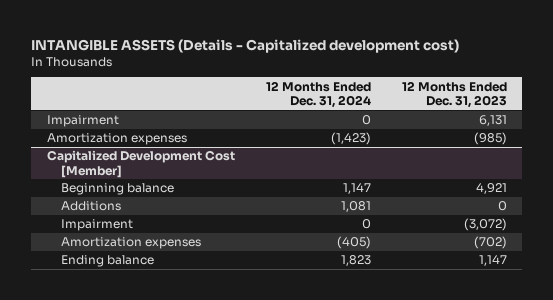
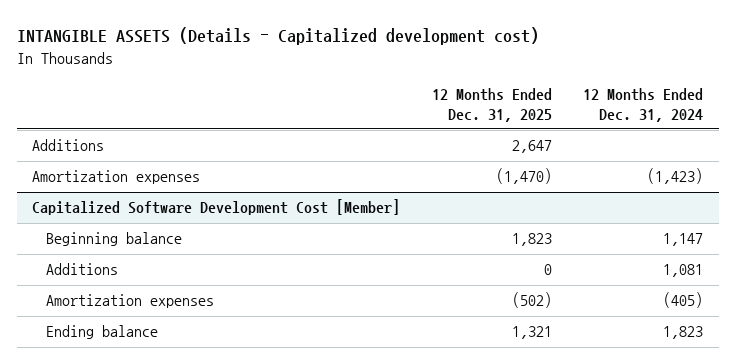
[401,80,507,108] 12 Months Ended Dec. 31, 2023 -> none
none -> [431,87,552,122] 12 Months Ended Dec. 31, 2025
[46,115,119,128] Impairment -> none
none -> [32,139,105,152] Additions
[46,150,235,178] Capitalized Development Cost [Member] -> [32,199,401,216] Capitalized Software Development Cost [Member]
[60,219,133,232] Impairment -> none

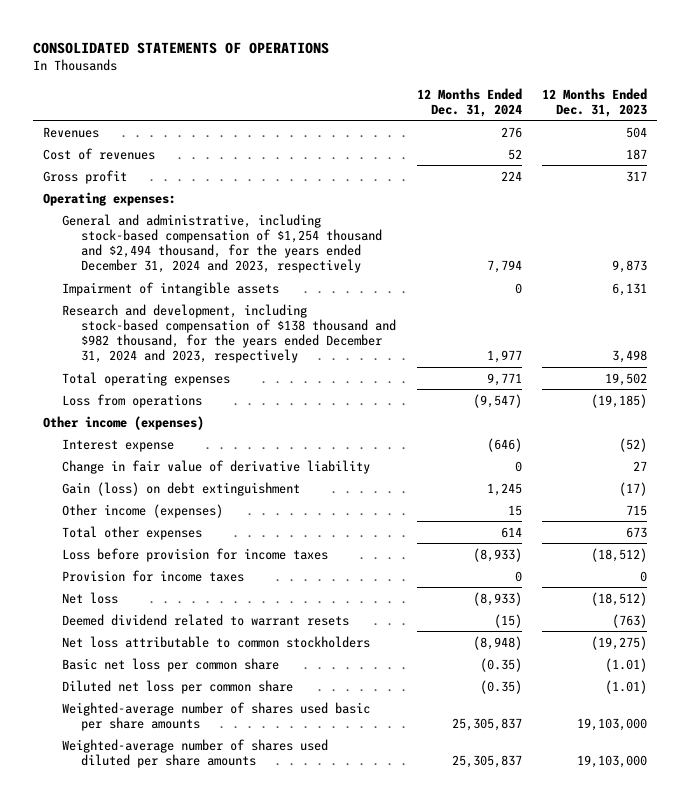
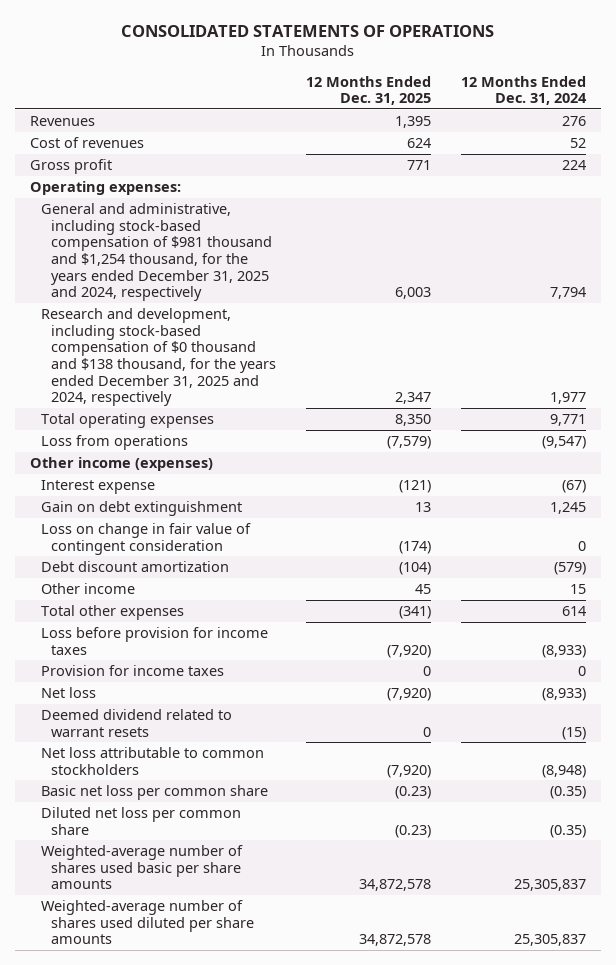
[542,87,648,117] 12 Months Ended Dec. 31, 2023 -> none
none -> [306,75,432,106] 12 Months Ended Dec. 31, 2025
[62,281,280,296] Impairment of intangible assets -> none
[62,213,383,273] General and administrative, including stock-based compensation of $1,254 thousand and $2,494 thousand, for the years ended December 31, 2024 and 2023, respectively -> [40,203,273,302] General and administrative, including stock-based compensation of $981 thousand and $1,254 thousand, for the years ended December 31, 2025 and 2024, respectively
[62,303,397,363] Research and development, including stock-based compensation of $138 thousand and $982 thousand, for the years ended December 31, 2024 and 2023, respectively -> [40,308,277,407] Research and development, including stock-based compensation of $0 thousand and $138 thousand, for the years ended December 31, 2025 and 2024, respectively
[62,459,371,474] Change in fair value of derivative liability -> none
[486,437,522,452] (646) -> [561,480,586,494] (67)
[62,481,301,496] Gain (loss) on debt extinguishment -> [40,501,242,517] Gain on debt extinguishment
none -> [40,523,251,555] Loss on change in fair value of contingent consideration
none -> [40,561,229,573] Debt discount amortization
[62,503,224,518] Other income (expenses) -> [40,583,135,595] Other income

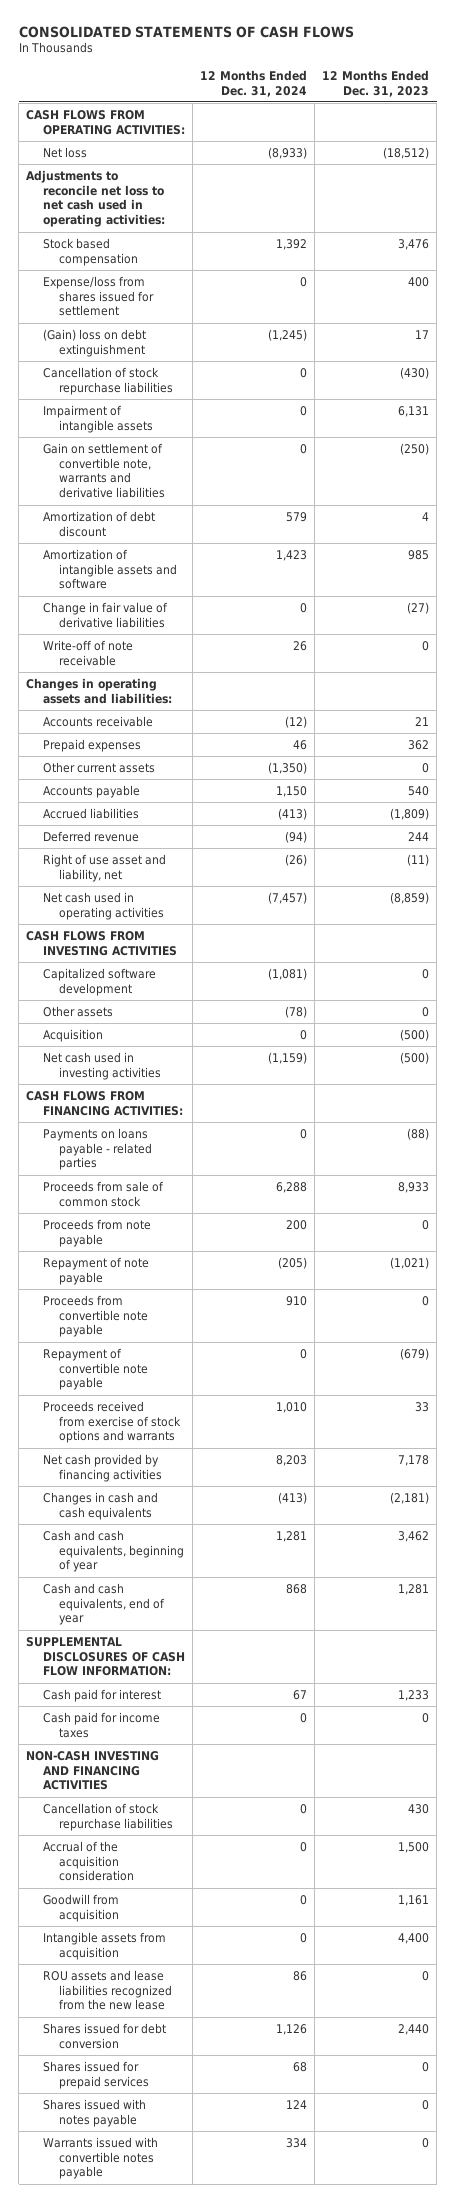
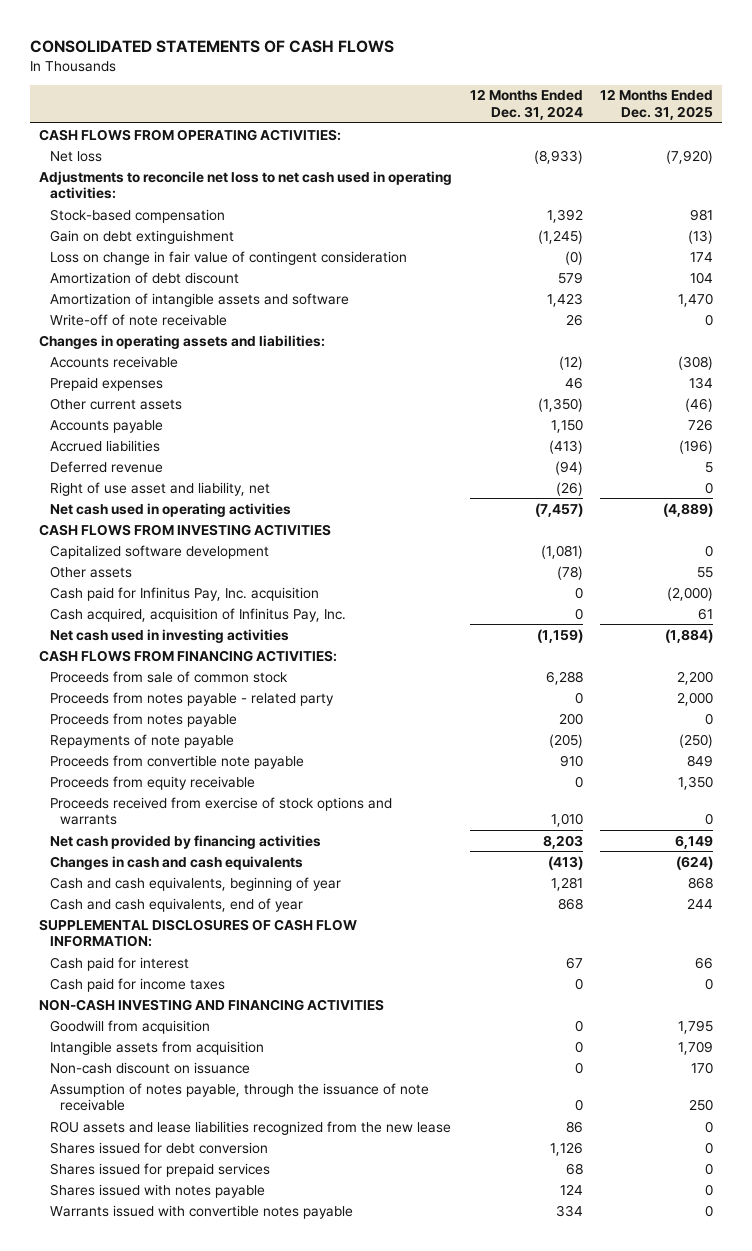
[322,69,430,97] 12 Months Ended Dec. 31, 2023 -> none
none -> [600,89,714,120] 12 Months Ended Dec. 31, 2025
[42,275,155,317] Expense/loss from shares issued for settlement -> none
[42,366,174,395] Cancellation of stock repurchase liabilities -> none
[42,404,154,433] Impairment of intangible assets -> none
[42,442,166,499] Gain on settlement of convertible note, warrants and derivative liabilities -> none
[42,237,139,266] Stock based compensation -> [49,208,225,223] Stock-based compensation
[42,328,146,357] (Gain) loss on debt extinguishment -> [49,229,234,244] Gain on debt extinguishment
none -> [49,250,407,265] Loss on change in fair value of contingent consideration
[42,601,168,628] Change in fair value of derivative liabilities -> none
[42,1028,103,1042] Acquisition -> [49,586,319,601] Cash paid for Infinitus Pay, Inc. acquisition
none -> [49,607,346,622] Cash acquired, acquisition of Infinitus Pay, Inc.
[42,1127,153,1171] Payments on loans payable - related parties -> none
none -> [49,691,334,706] Proceeds from notes payable - related party
[42,1218,151,1247] Proceeds from note payable -> [49,712,237,727] Proceeds from notes payable
[42,1256,149,1285] Repayment of note payable -> [49,733,234,748] Repayments of note payable
[42,1347,149,1391] Repayment of convertible note payable -> none
none -> [49,775,255,790] Proceeds from equity receivable
[42,1802,174,1831] Cancellation of stock repurchase liabilities -> none
[42,1840,135,1882] Accrual of the acquisition consideration -> none
none -> [49,1061,250,1074] Non-cash discount on issuance
none -> [49,1082,429,1112] Assumption of notes payable, through the issuance of note receivable

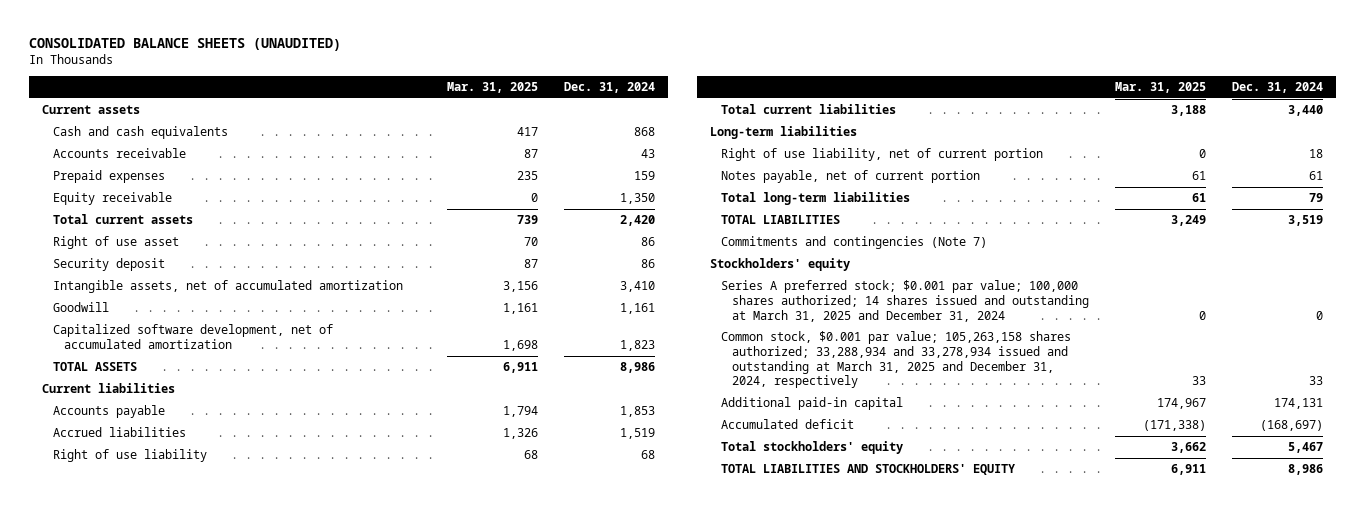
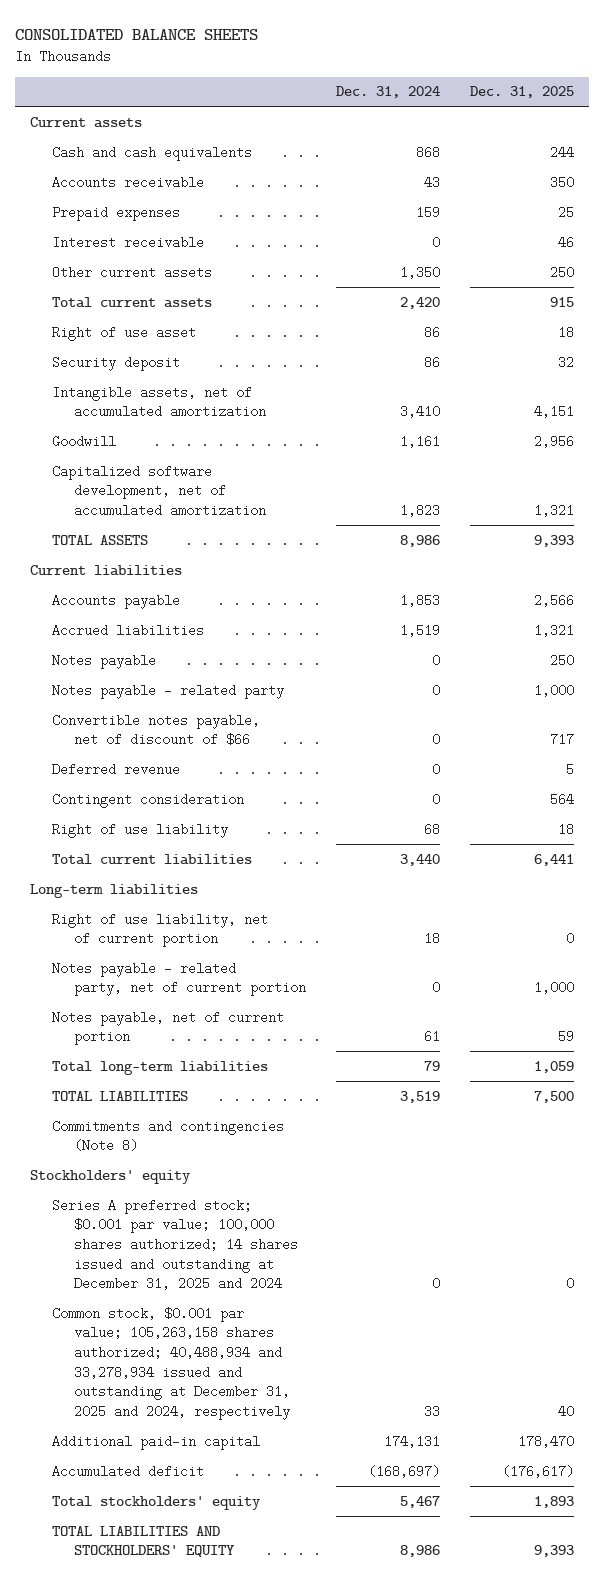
[29,37,342,51] CONSOLIDATED BALANCE SHEETS (UNAUDITED) -> [15,28,259,40] CONSOLIDATED BALANCE SHEETS
[446,82,538,94] Mar. 31, 2025 -> none
none -> [469,86,574,99] Dec. 31, 2025
none -> [52,235,205,249] Interest receivable
[53,192,173,206] Equity receivable -> [52,265,213,279] Other current assets
none -> [52,653,157,669] Notes payable
none -> [52,683,285,699] Notes payable - related party
none -> [52,713,261,747] Convertible notes payable, net of discount of $66
none -> [52,762,181,776] Deferred revenue
none -> [52,792,245,808] Contingent consideration
none -> [52,961,307,997] Notes payable - related party, net of current portion
[721,236,988,250] Commitments and contingencies (Note 7) -> [52,1119,285,1153] Commitments and contingencies (Note 8)
[721,280,1089,322] Series A preferred stock; $0.001 par value; 100,000 shares authorized; 14 shares issued and outstanding at March 31, 2025 and December 31, 2024 -> [52,1198,299,1291] Series A preferred stock; $0.001 par value; 100,000 shares authorized; 14 shares issued and outstanding at December 31, 2025 and 2024
[721,331,1072,389] Common stock, $0.001 par value; 105,263,158 shares authorized; 33,288,934 and 33,278,934 issued and outstanding at March 31, 2025 and December 31, 2024, respectively -> [52,1306,291,1420] Common stock, $0.001 par value; 105,263,158 shares authorized; 40,488,934 and 33,278,934 issued and outstanding at December 31, 2025 and 2024, respectively

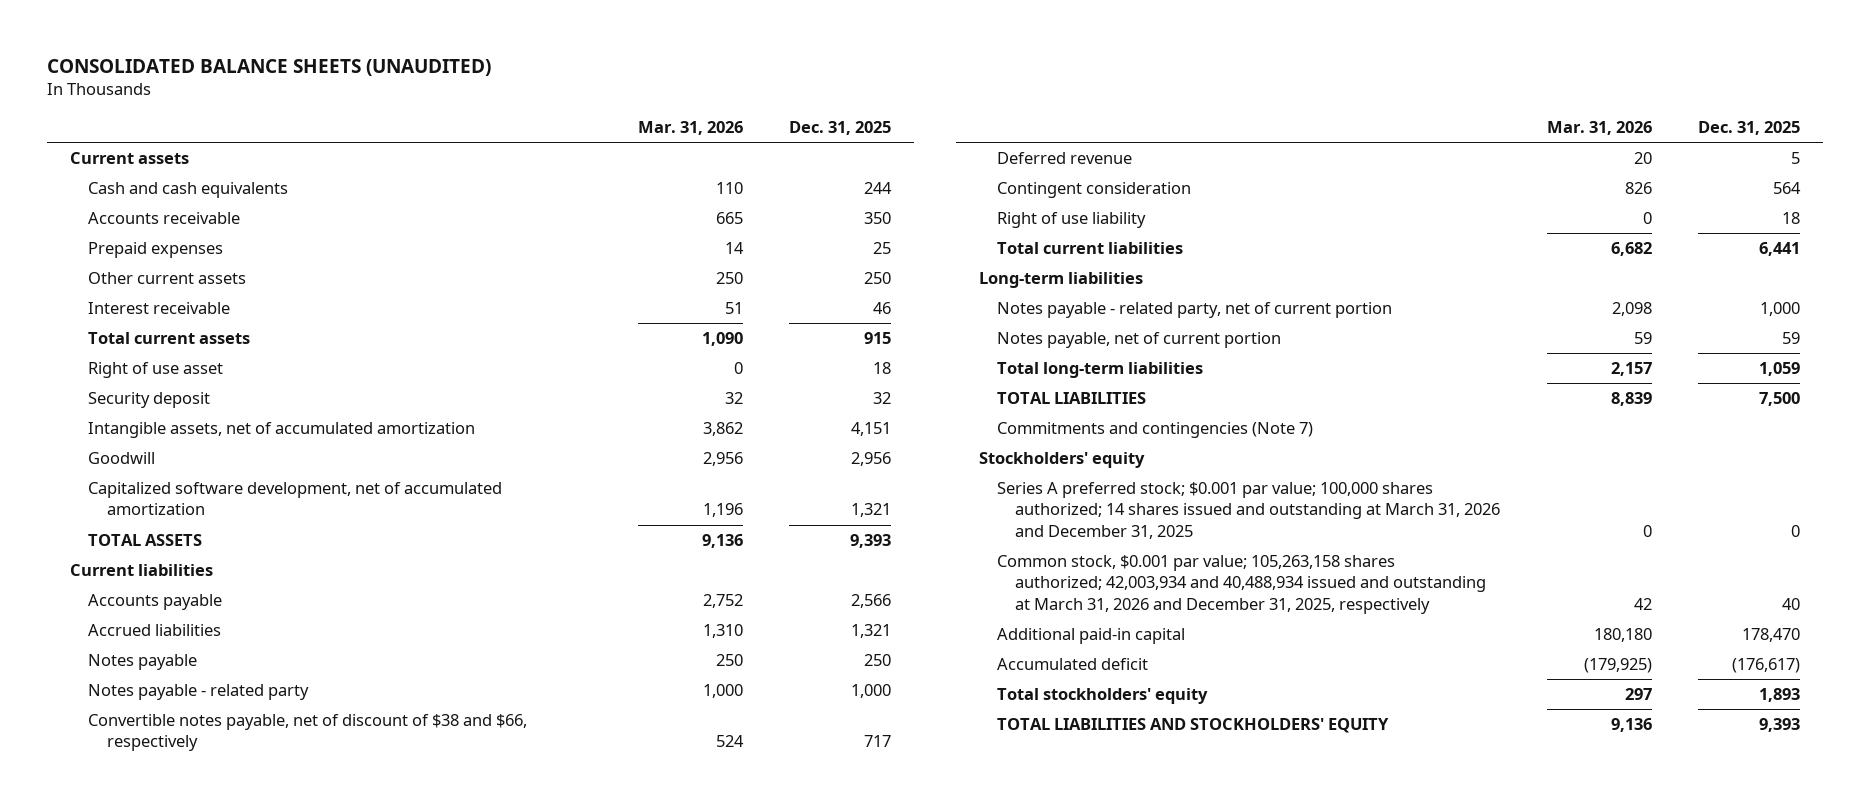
[15,28,259,40] CONSOLIDATED BALANCE SHEETS -> [46,58,491,76] CONSOLIDATED BALANCE SHEETS (UNAUDITED)
[336,86,441,99] Dec. 31, 2024 -> none
none -> [637,121,743,136] Mar. 31, 2026
[52,235,205,249] Interest receivable -> [88,302,231,315] Interest receivable
[52,713,261,747] Convertible notes payable, net of discount of $66 -> [88,714,528,752] Convertible notes payable, net of discount of $38 and $66, respectively
[52,912,269,948] Right of use liability, net of current portion -> none
[52,1119,285,1153] Commitments and contingencies (Note 8) -> [997,422,1314,439] Commitments and contingencies (Note 7)
[52,1198,299,1291] Series A preferred stock; $0.001 par value; 100,000 shares authorized; 14 shares issued and outstanding at December 31, 2025 and 2024 -> [997,482,1501,539] Series A preferred stock; $0.001 par value; 100,000 shares authorized; 14 shares issued and outstanding at March 31, 2026 and December 31, 2025
[52,1306,291,1420] Common stock, $0.001 par value; 105,263,158 shares authorized; 40,488,934 and 33,278,934 issued and outstanding at December 31, 2025 and 2024, respectively -> [997,555,1487,614] Common stock, $0.001 par value; 105,263,158 shares authorized; 42,003,934 and 40,488,934 issued and outstanding at March 31, 2026 and December 31, 2025, respectively

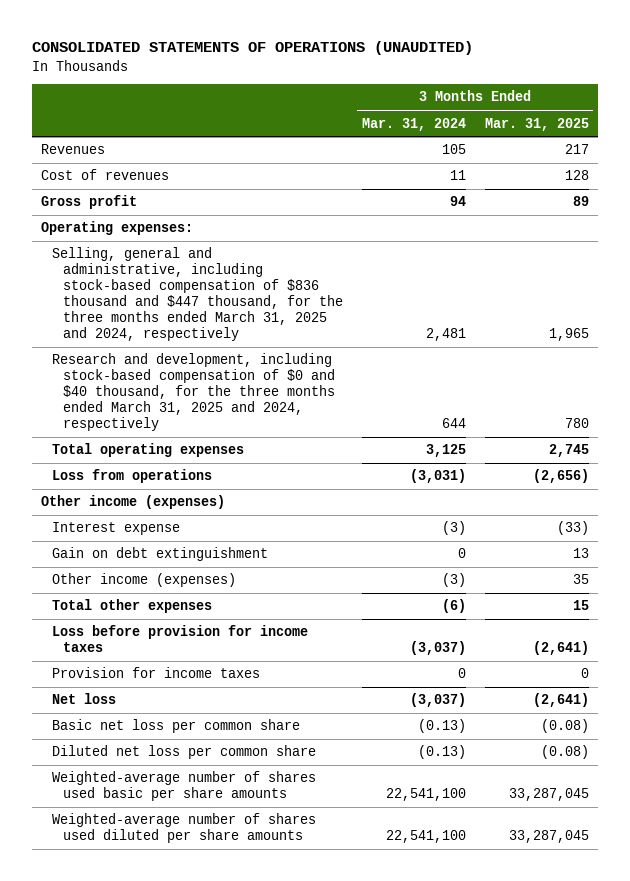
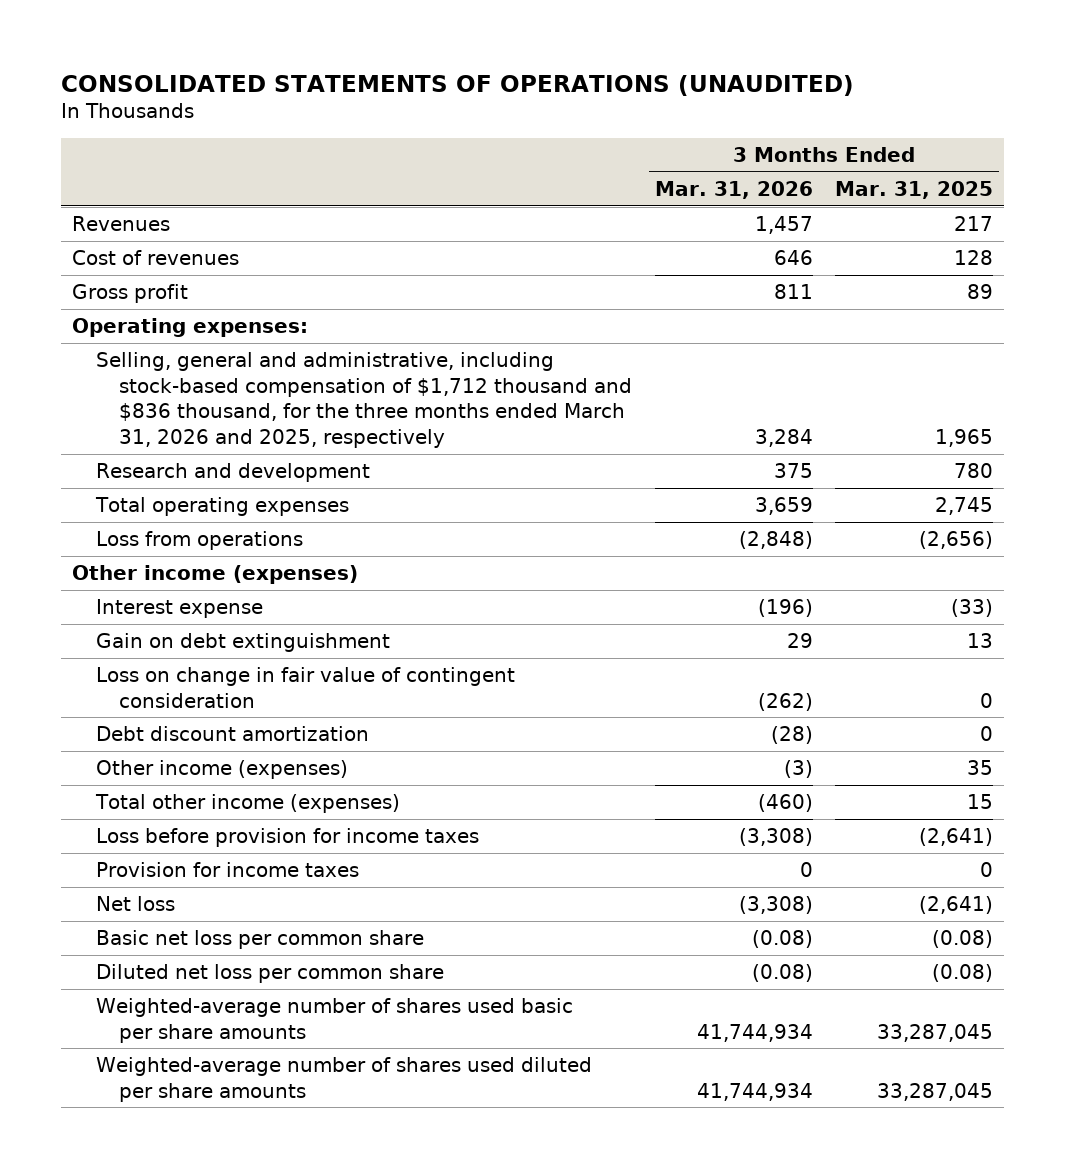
[361,117,466,131] Mar. 31, 2024 -> none
none -> [654,180,813,199] Mar. 31, 2026
[51,247,343,342] Selling, general and administrative, including stock-based compensation of $836 thousand and $447 thousand, for the three months ended March 31, 2025 and 2024, respectively -> [95,352,633,449] Selling, general and administrative, including stock-based compensation of $1,712 thousand and $836 thousand, for the three months ended March 31, 2026 and 2025, respectively
[51,353,335,432] Research and development, including stock-based compensation of $0 and $40 thousand, for the three months ended March 31, 2025 and 2024, respectively -> [95,463,370,483] Research and development
none -> [95,667,515,708] Loss on change in fair value of contingent consideration
none -> [95,726,369,742] Debt discount amortization
[51,599,212,614] Total other expenses -> [94,794,400,814] Total other income (expenses)

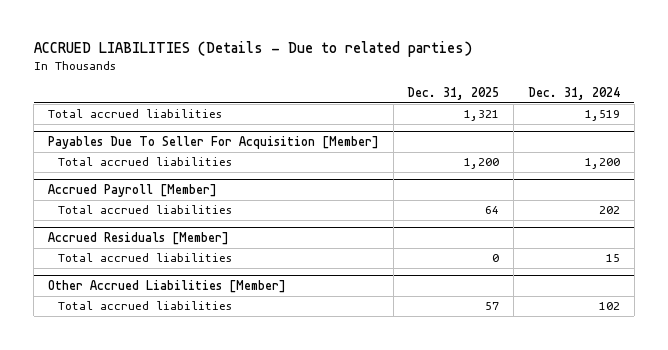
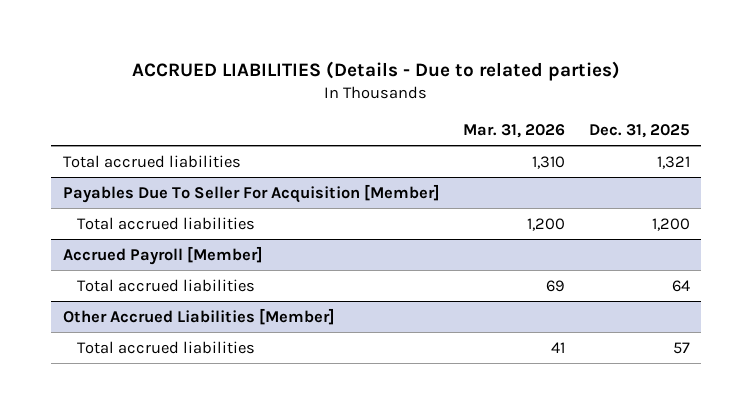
[528,86,621,100] Dec. 31, 2024 -> none
none -> [463,124,566,139] Mar. 31, 2026
[47,232,229,246] Accrued Residuals [Member] -> none
[58,253,233,263] Total accrued liabilities -> none

